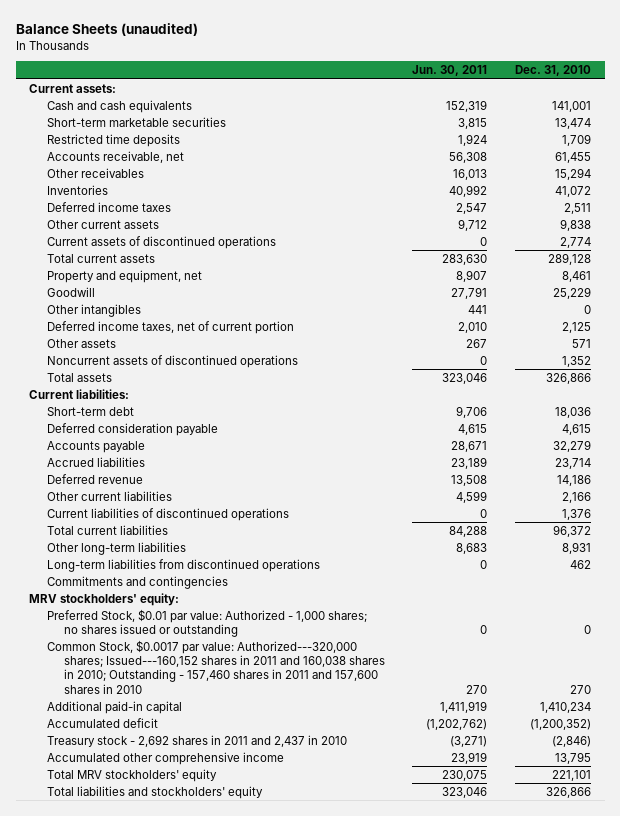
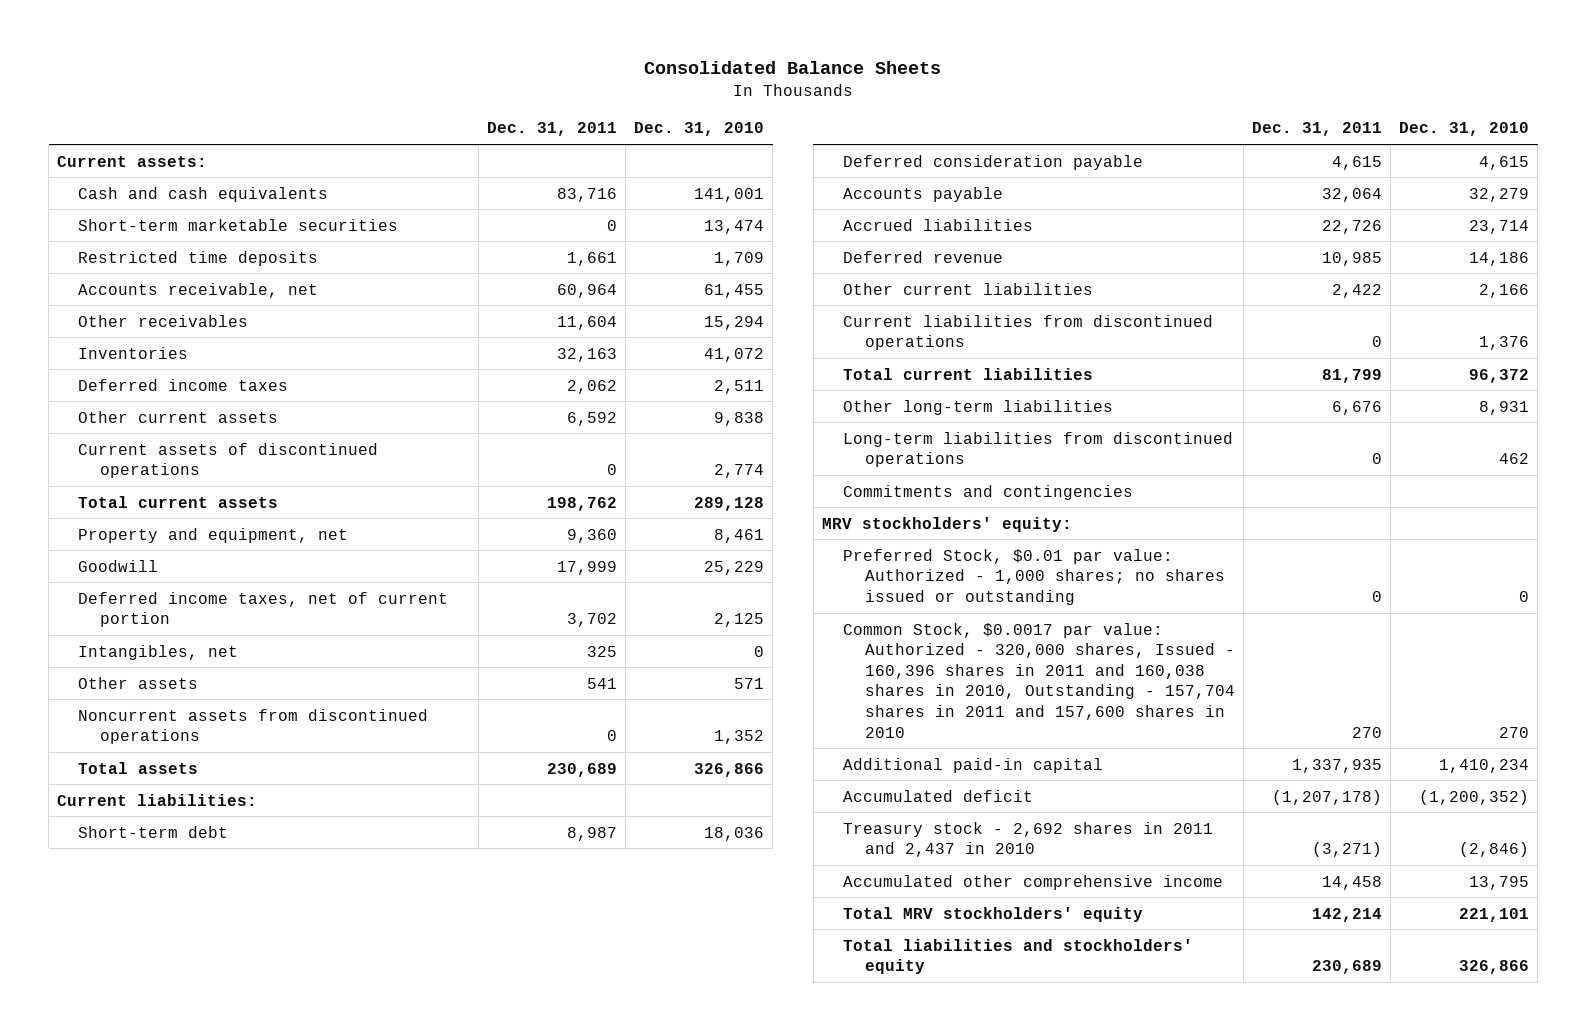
[15,22,198,36] Balance Sheets (unaudited) -> [644,60,942,74] Consolidated Balance Sheets
[412,65,488,77] Jun. 30, 2011 -> none
none -> [486,122,617,137] Dec. 31, 2011
[46,303,141,317] Other intangibles -> none
none -> [78,644,239,660] Intangibles, net
[46,354,298,368] Noncurrent assets of discontinued operations -> [78,708,429,745] Noncurrent assets from discontinued operations
[46,507,289,521] Current liabilities of discontinued operations -> [843,314,1214,351] Current liabilities from discontinued operations
[46,639,386,694] Common Stock, $0.0017 par value: Authorized---320,000 shares; Issued---160,152 shares in 2011 and 160,038 shares in 2010; Outstanding - 157,460 shares in 2011 and 157,600 shares in 2010 -> [843,622,1235,738] Common Stock, $0.0017 par value: Authorized - 320,000 shares, Issued - 160,396 shares in 2011 and 160,038 shares in 2010, Outstanding - 157,704 shares in 2011 and 157,600 shares in 2010

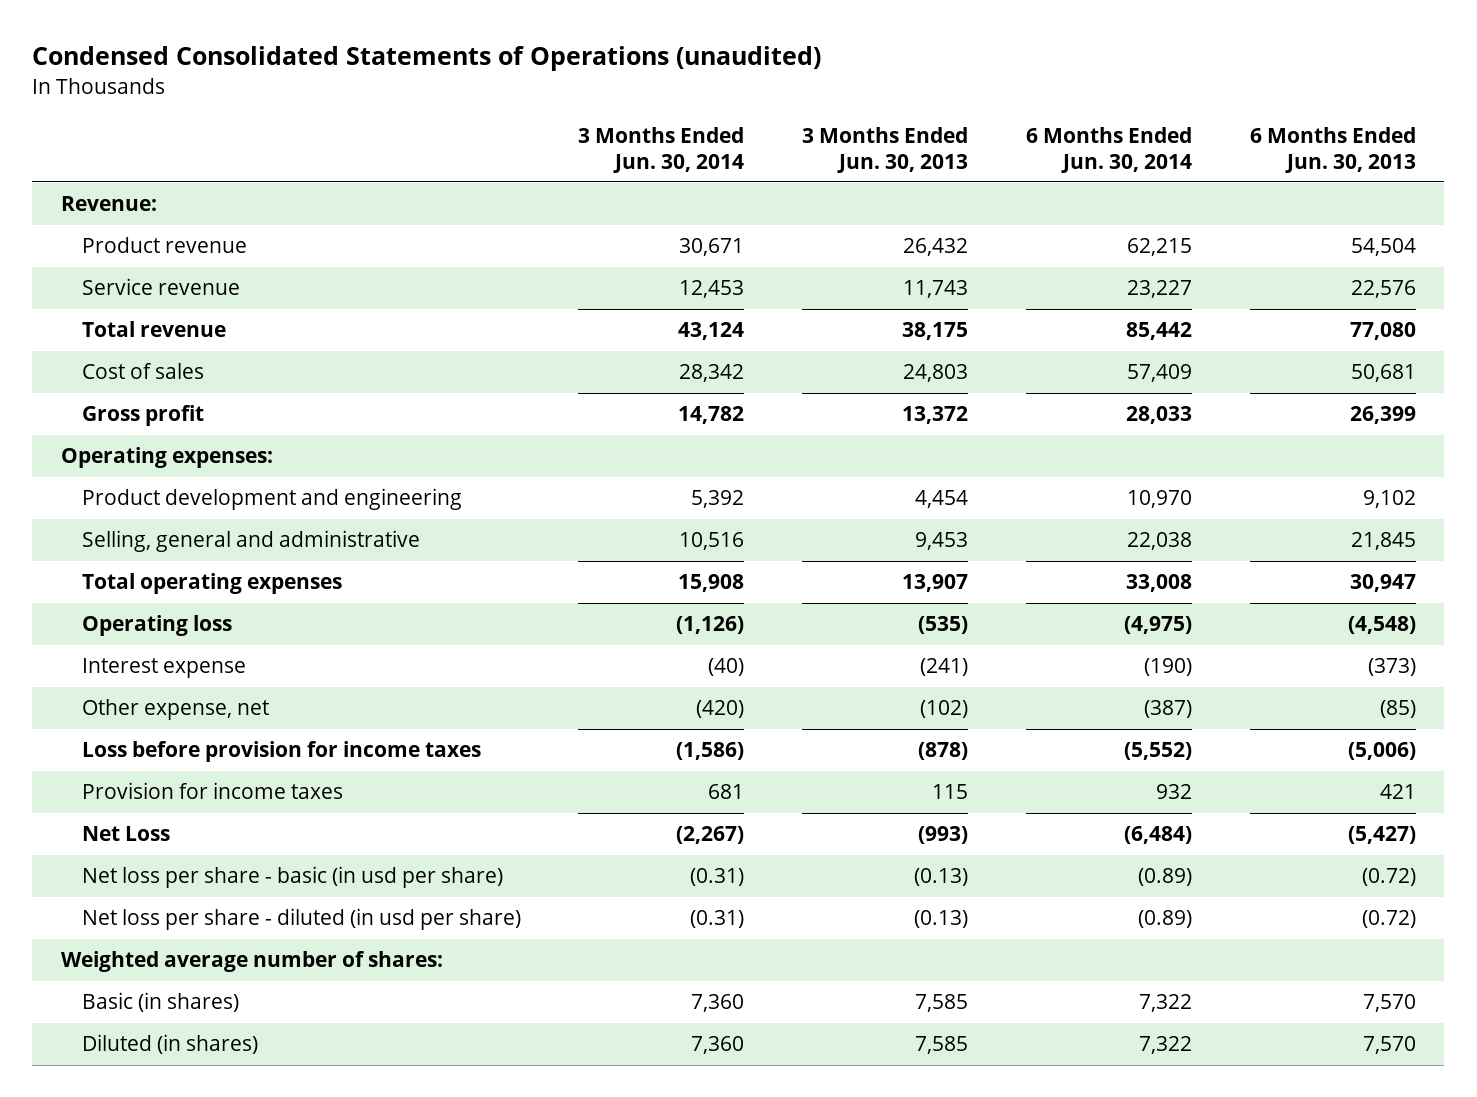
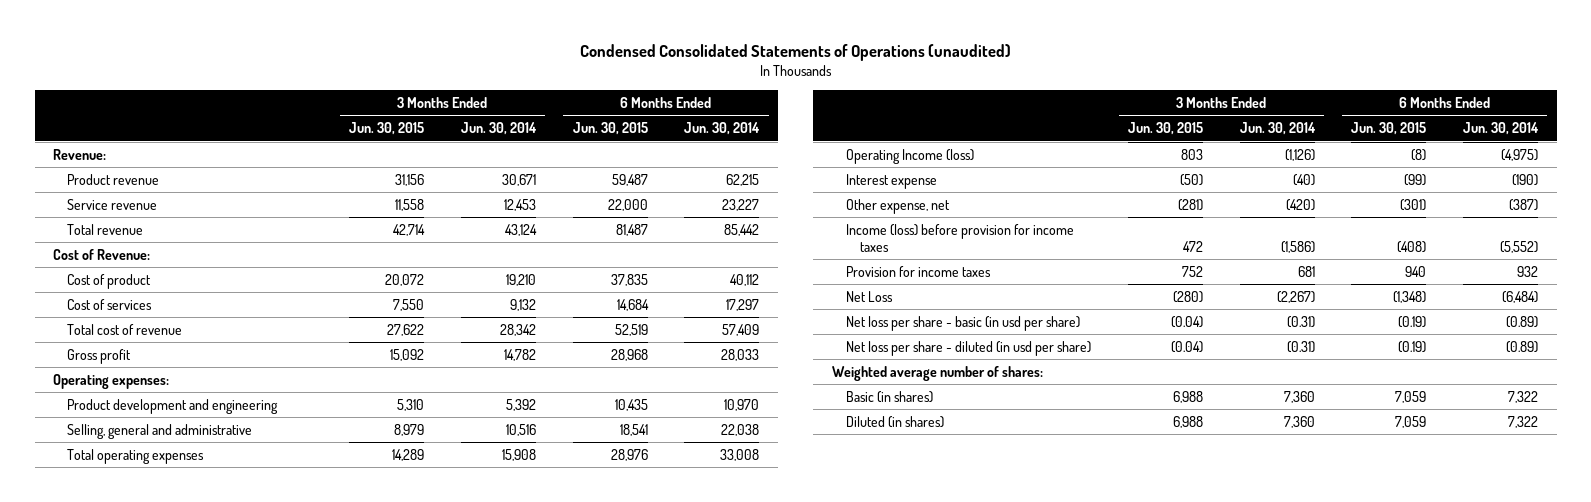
[802,127,969,173] 3 Months Ended Jun. 30, 2013 -> none
[1249,127,1416,173] 6 Months Ended Jun. 30, 2013 -> none
none -> [348,122,424,136] Jun. 30, 2015
none -> [572,122,648,136] Jun. 30, 2015
none -> [52,248,150,260] Cost of Revenue:
none -> [67,273,152,289] Cost of product
none -> [67,298,153,310] Cost of services
[81,363,204,380] Cost of sales -> [67,323,183,335] Total cost of revenue
[81,615,232,637] Operating loss -> [845,148,974,164] Operating Income (loss)
[81,741,481,763] Loss before provision for income taxes -> [845,223,1074,252] Income (loss) before provision for income taxes

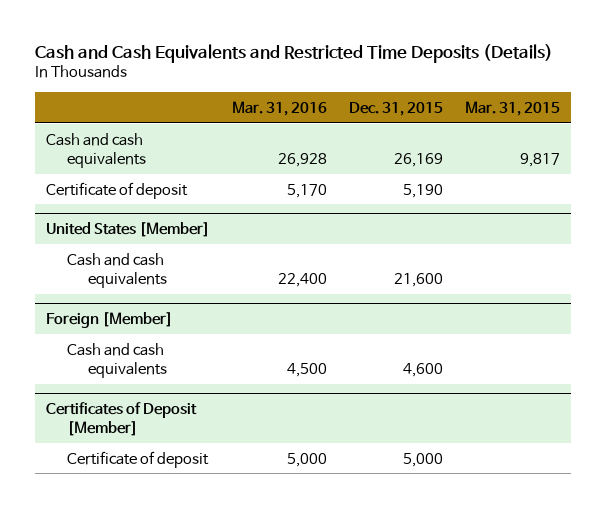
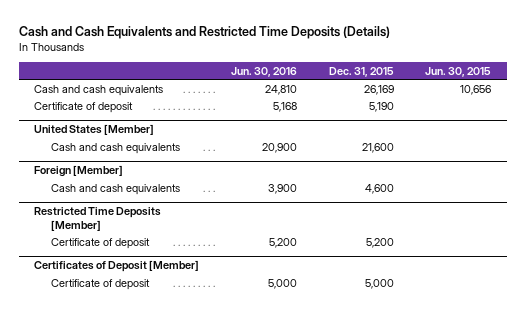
[231,100,327,116] Mar. 31, 2016 -> none
[464,100,560,116] Mar. 31, 2015 -> none
none -> [231,66,298,77] Jun. 30, 2016
none -> [425,66,492,77] Jun. 30, 2015
none -> [34,207,162,231] Restricted Time Deposits [Member]
none -> [50,237,150,249] Certificate of deposit

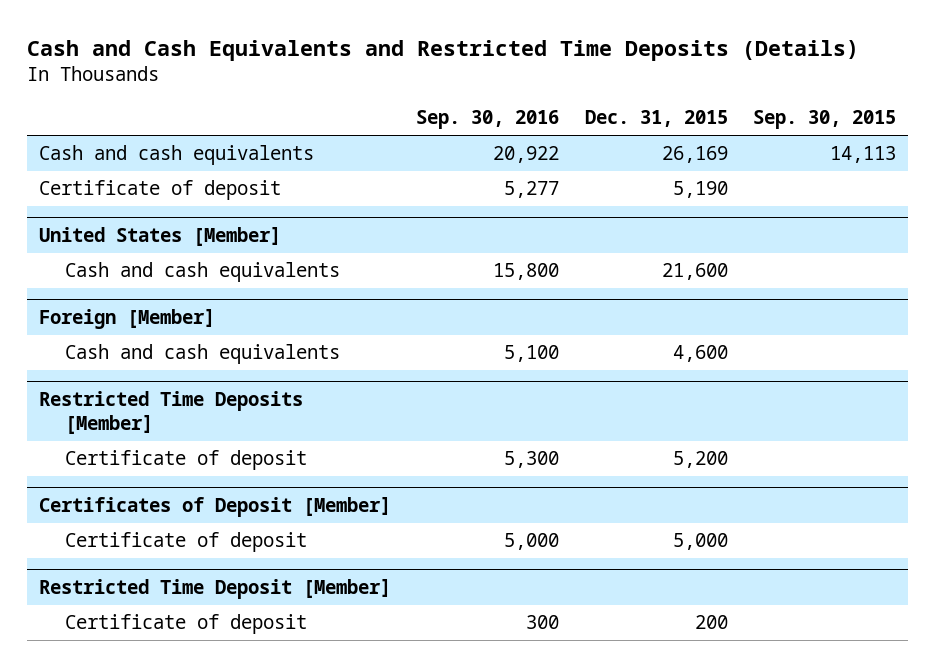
[231,66,298,77] Jun. 30, 2016 -> none
[425,66,492,77] Jun. 30, 2015 -> none
none -> [416,110,560,130] Sep. 30, 2016
none -> [752,110,896,130] Sep. 30, 2015
none -> [39,579,392,600] Restricted Time Deposit [Member]
none -> [64,614,307,635] Certificate of deposit

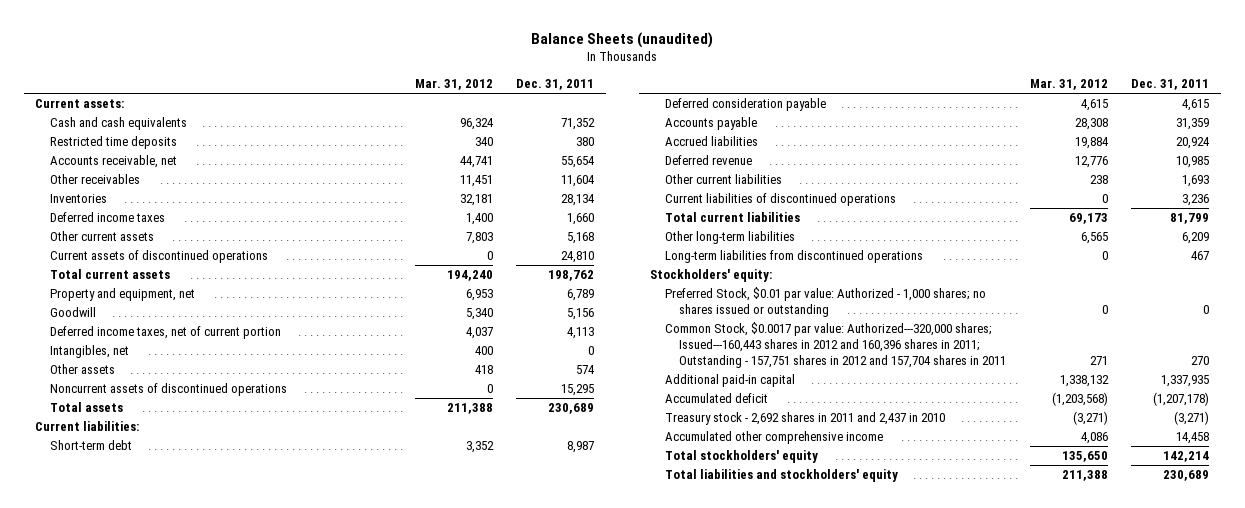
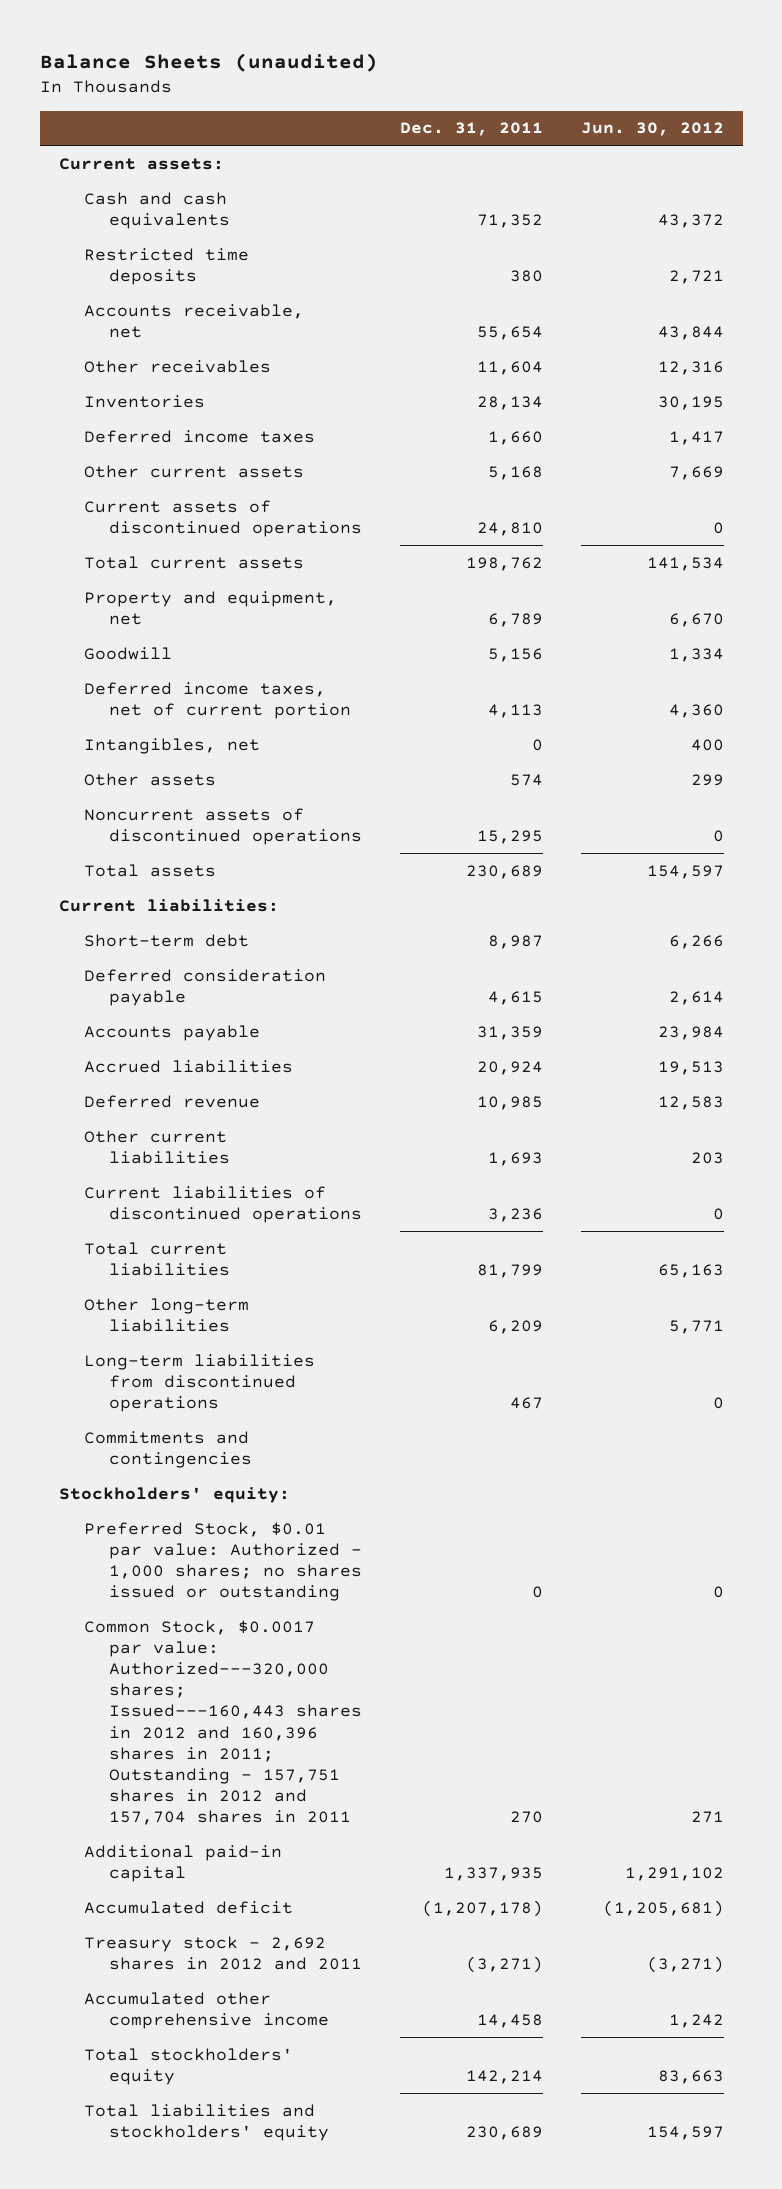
[414,79,493,91] Mar. 31, 2012 -> none
none -> [580,122,724,137] Jun. 30, 2012
none -> [83,1430,252,1468] Commitments and contingencies
[664,412,945,426] Treasury stock - 2,692 shares in 2011 and 2,437 in 2010 -> [83,1935,362,1970] Treasury stock - 2,692 shares in 2012 and 2011

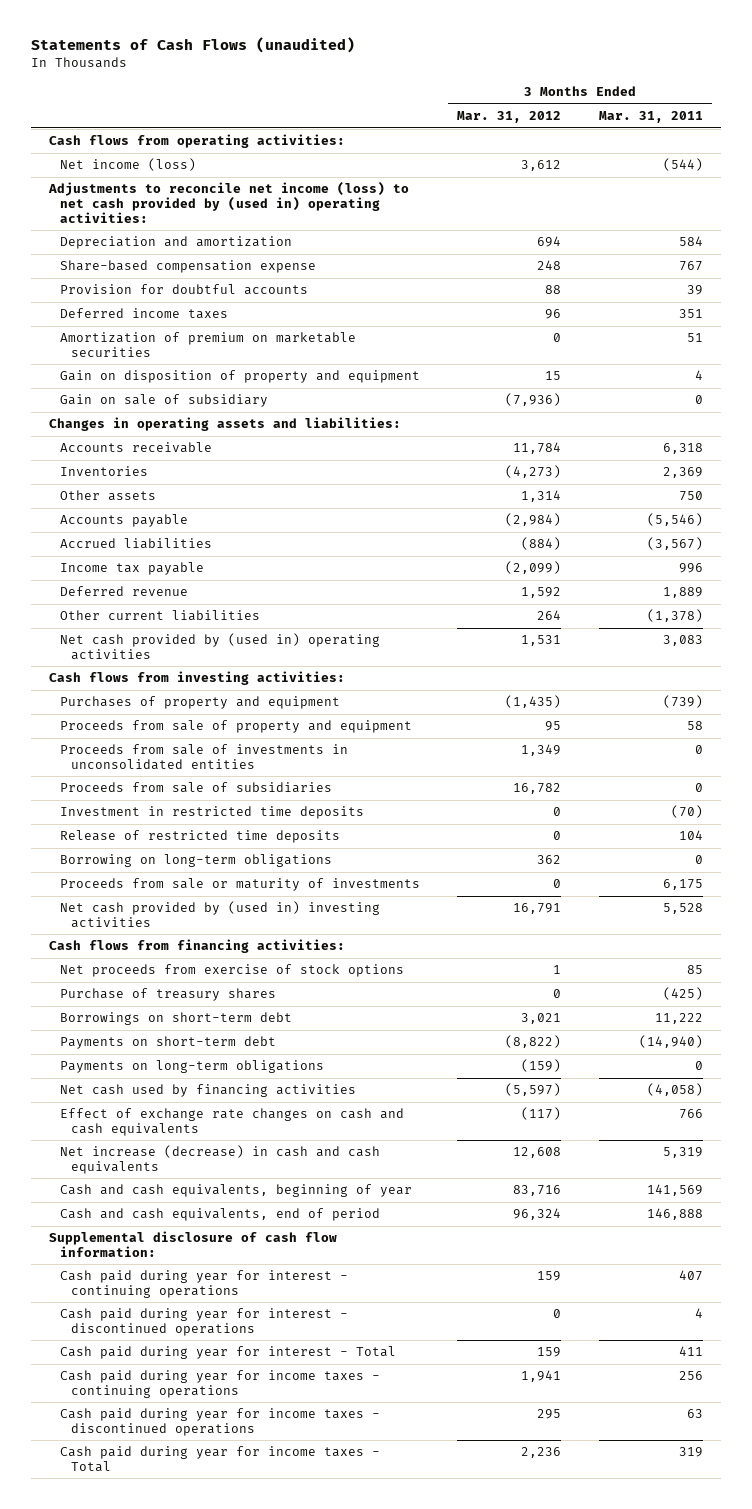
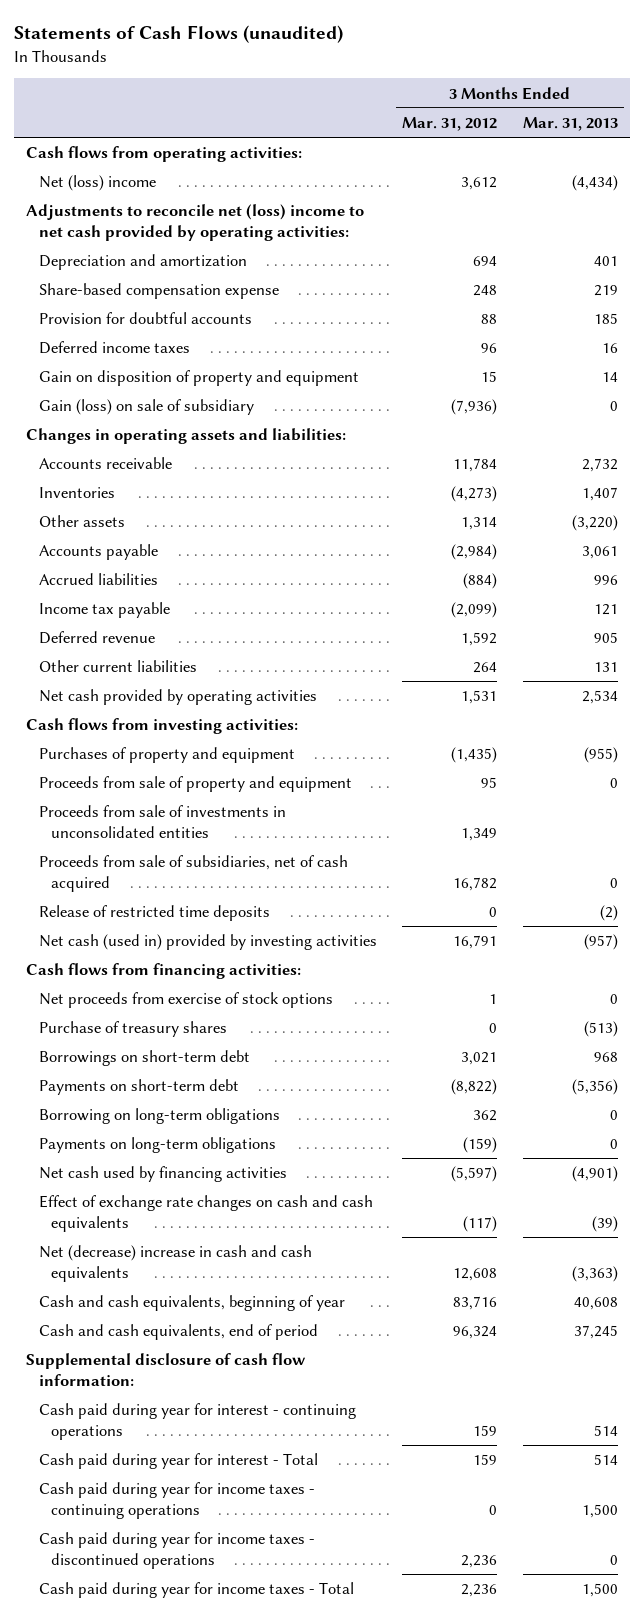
[598,111,703,124] Mar. 31, 2011 -> none
none -> [522,116,618,131] Mar. 31, 2013
[60,158,197,172] Net income (loss) -> [38,175,156,192] Net (loss) income
[48,182,410,223] Adjustments to reconcile net income (loss) to net cash provided by (used in) operating activities: -> [26,204,365,241] Adjustments to reconcile net (loss) income to net cash provided by operating activities:
[60,332,357,358] Amortization of premium on marketable securities -> none
[60,394,269,408] Gain on sale of subsidiary -> [38,399,254,416] Gain (loss) on sale of subsidiary
[60,633,381,661] Net cash provided by (used in) operating activities -> [38,689,317,706] Net cash provided by operating activities
[60,806,365,820] Investment in restricted time deposits -> none
[60,782,333,794] Proceeds from sale of subsidiaries -> [38,855,348,892] Proceeds from sale of subsidiaries, net of cash acquired
[60,878,421,892] Proceeds from sale or maturity of investments -> none
[60,901,381,929] Net cash provided by (used in) investing activities -> [38,934,377,951] Net cash (used in) provided by investing activities
[60,854,333,868] Borrowing on long-term obligations -> [38,1108,280,1125] Borrowing on long-term obligations
[60,1145,381,1175] Net increase (decrease) in cash and cash equivalents -> [38,1245,312,1282] Net (decrease) increase in cash and cash equivalents
[60,1308,349,1337] Cash paid during year for interest - discontinued operations -> none
[521,1370,562,1383] 1,941 -> [489,1504,498,1515] 0
[537,1409,562,1420] 295 -> [461,1554,498,1568] 2,236

